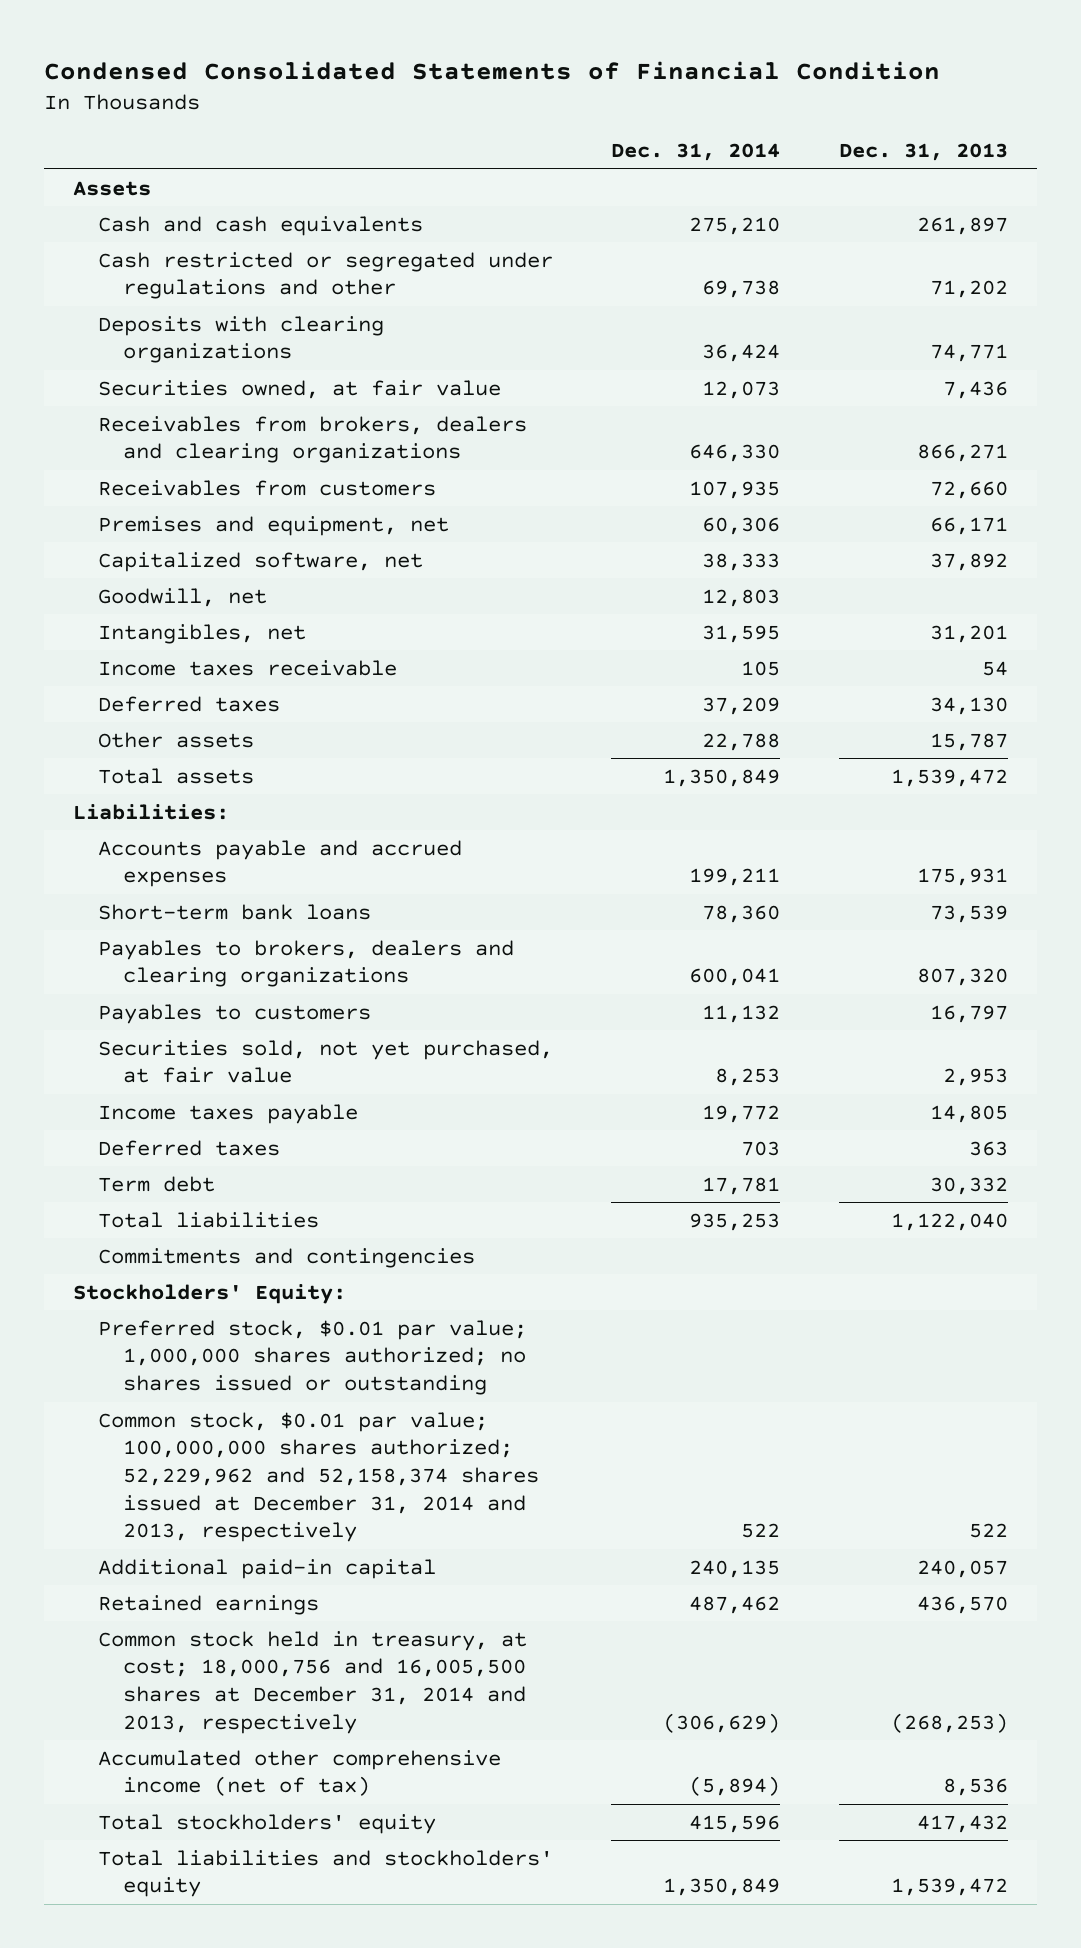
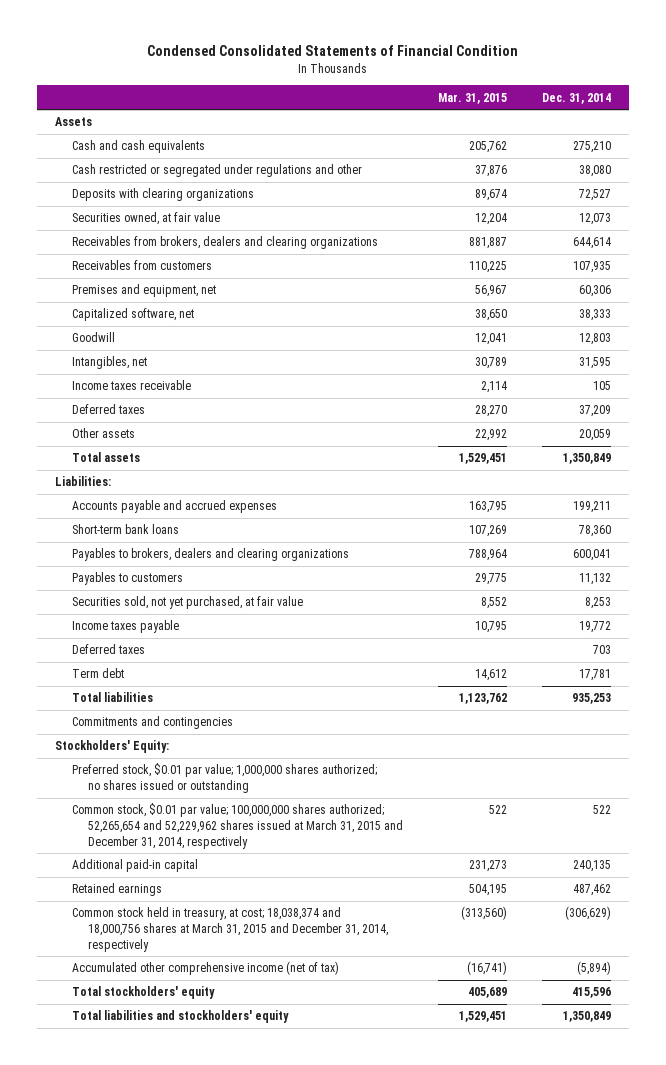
[839,143,1009,162] Dec. 31, 2013 -> none
none -> [438,92,508,104] Mar. 31, 2015
[702,280,781,299] 69,738 -> [579,165,612,178] 38,080
[702,344,781,363] 36,424 -> [579,189,612,202] 72,527
[689,444,781,463] 646,330 -> [573,237,612,250] 644,614
[97,587,267,607] Goodwill, net -> [71,332,115,343] Goodwill
[702,732,781,751] 22,788 -> [579,429,612,442] 20,059
[97,1411,539,1543] Common stock, $0.01 par value; 100,000,000 shares authorized; 52,229,962 and 52,158,374 shares issued at December 31, 2014 and 2013, respectively -> [71,803,403,849] Common stock, $0.01 par value; 100,000,000 shares authorized; 52,265,654 and 52,229,962 shares issued at March 31, 2015 and December 31, 2014, respectively
[97,1630,527,1734] Common stock held in treasury, at cost; 18,000,756 and 16,005,500 shares at December 31, 2014 and 2013, respectively -> [71,907,388,952] Common stock held in treasury, at cost; 18,038,374 and 18,000,756 shares at March 31, 2015 and December 31, 2014, respectively

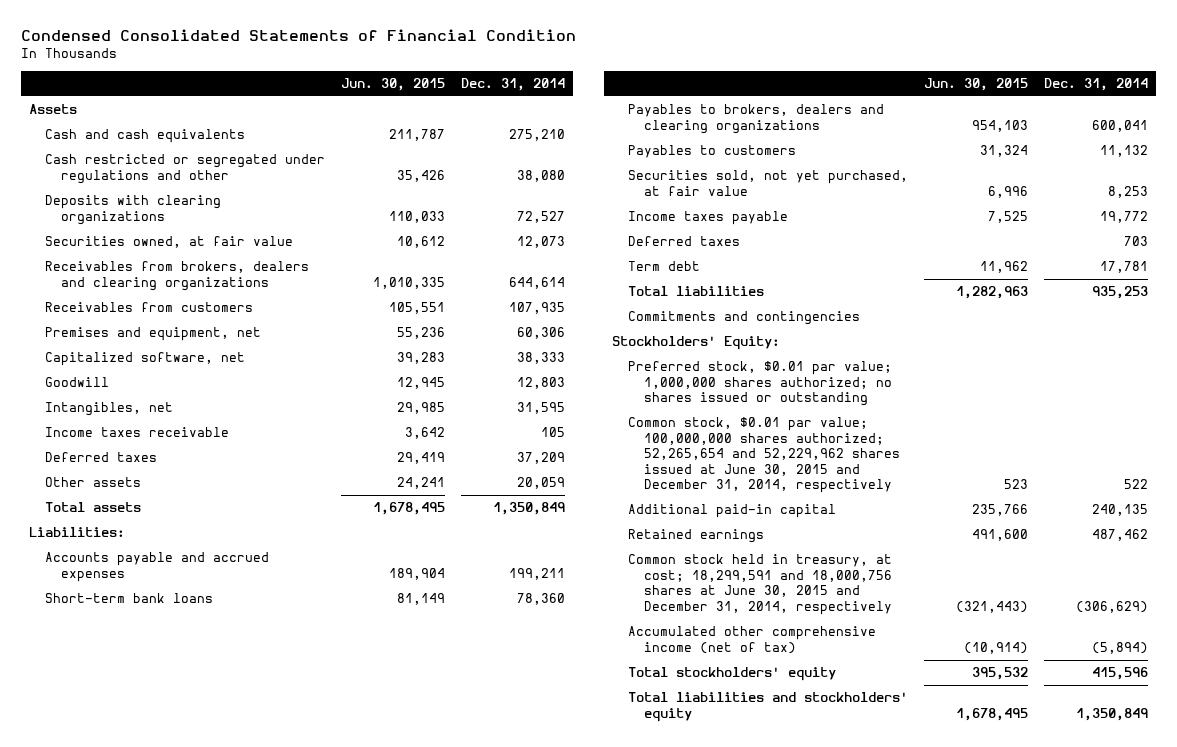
[438,92,508,104] Mar. 31, 2015 -> none
none -> [340,78,445,92] Jun. 30, 2015
[71,803,403,849] Common stock, $0.01 par value; 100,000,000 shares authorized; 52,265,654 and 52,229,962 shares issued at March 31, 2015 and December 31, 2014, respectively -> [628,417,901,494] Common stock, $0.01 par value; 100,000,000 shares authorized; 52,265,654 and 52,229,962 shares issued at June 30, 2015 and December 31, 2014, respectively
[71,907,388,952] Common stock held in treasury, at cost; 18,038,374 and 18,000,756 shares at March 31, 2015 and December 31, 2014, respectively -> [628,554,893,615] Common stock held in treasury, at cost; 18,299,591 and 18,000,756 shares at June 30, 2015 and December 31, 2014, respectively

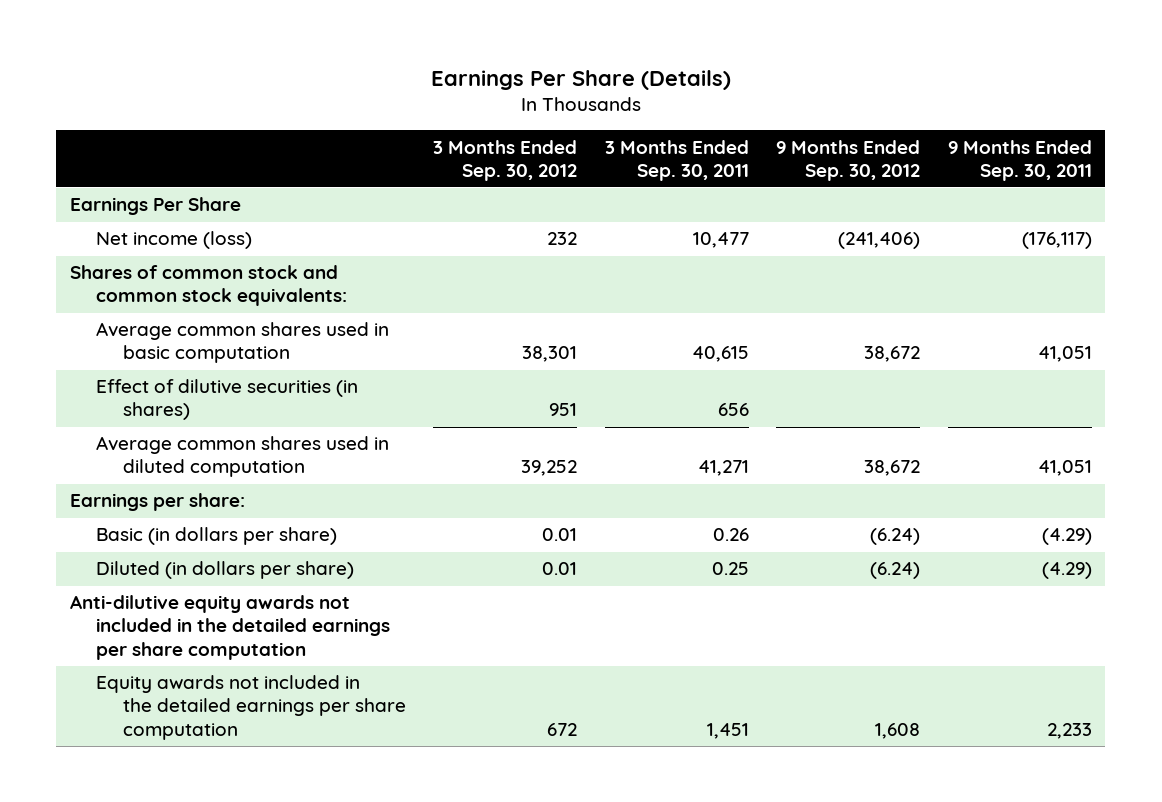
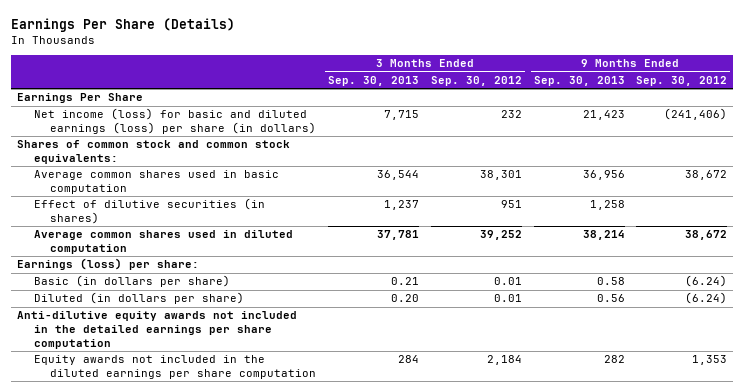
[604,139,749,181] 3 Months Ended Sep. 30, 2011 -> none
[947,139,1092,181] 9 Months Ended Sep. 30, 2011 -> none
none -> [328,75,420,86] Sep. 30, 2013
none -> [533,75,625,86] Sep. 30, 2013
[96,231,253,250] Net income (loss) -> [33,108,317,135] Net income (loss) for basic and diluted earnings (loss) per share (in dollars)
[69,493,245,512] Earnings per share: -> [17,258,200,271] Earnings (loss) per share:
[96,675,406,740] Equity awards not included in the detailed earnings per share computation -> [33,355,317,380] Equity awards not included in the diluted earnings per share computation
[547,722,578,736] 672 -> [486,355,522,366] 2,184
[875,722,921,739] 1,608 -> [692,355,728,366] 1,353

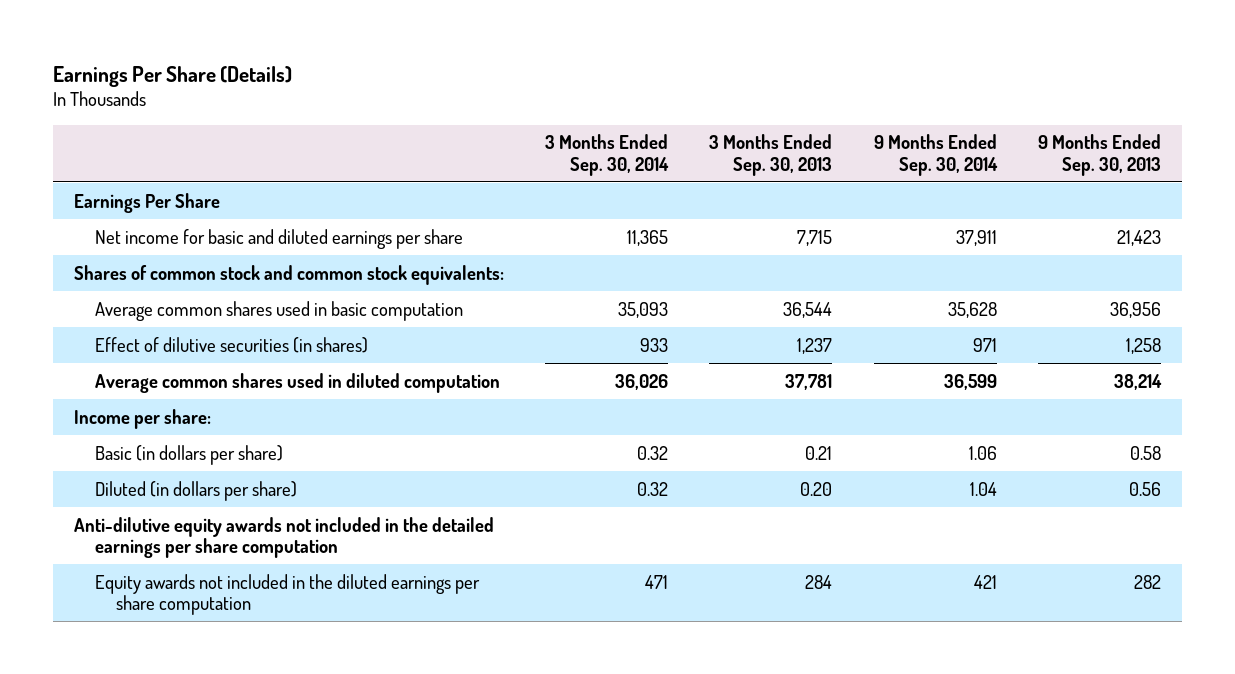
[430,75,522,86] Sep. 30, 2012 -> none
[636,75,728,86] Sep. 30, 2012 -> none
none -> [544,134,669,176] 3 Months Ended Sep. 30, 2014
none -> [873,134,998,176] 9 Months Ended Sep. 30, 2014
[33,108,317,135] Net income (loss) for basic and diluted earnings (loss) per share (in dollars) -> [94,228,463,249] Net income for basic and diluted earnings per share
[17,258,200,271] Earnings (loss) per share: -> [73,408,211,429] Income per share:

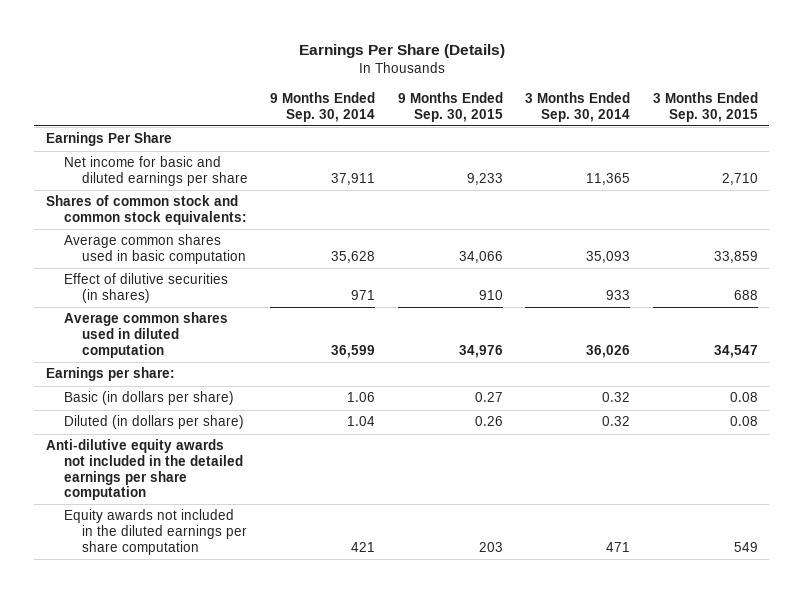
[709,134,833,176] 3 Months Ended Sep. 30, 2013 -> none
[1038,134,1162,176] 9 Months Ended Sep. 30, 2013 -> none
none -> [397,92,503,122] 9 Months Ended Sep. 30, 2015
none -> [652,92,758,122] 3 Months Ended Sep. 30, 2015
[73,408,211,429] Income per share: -> [45,367,175,382] Earnings per share:

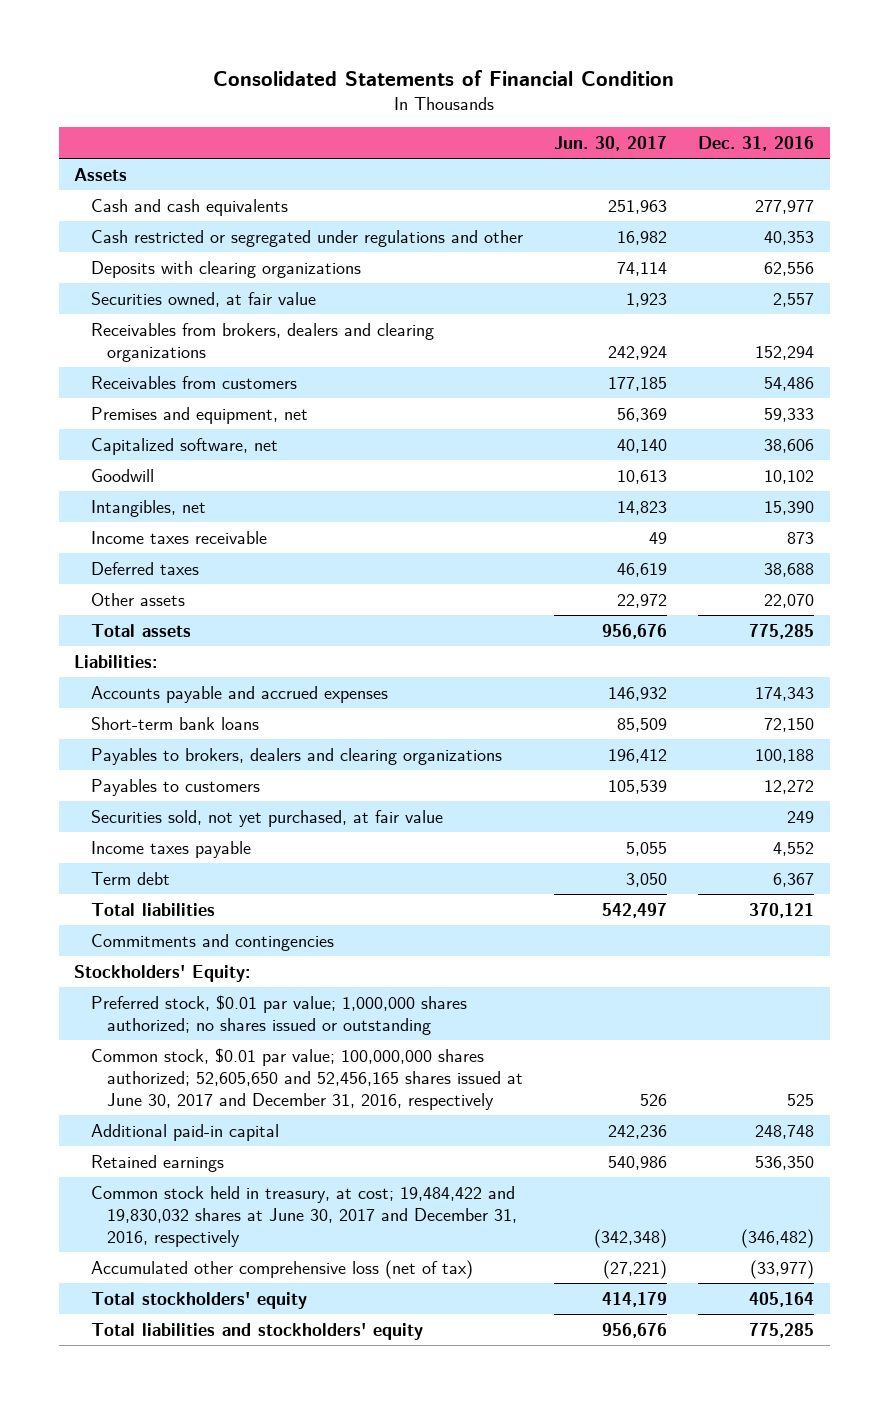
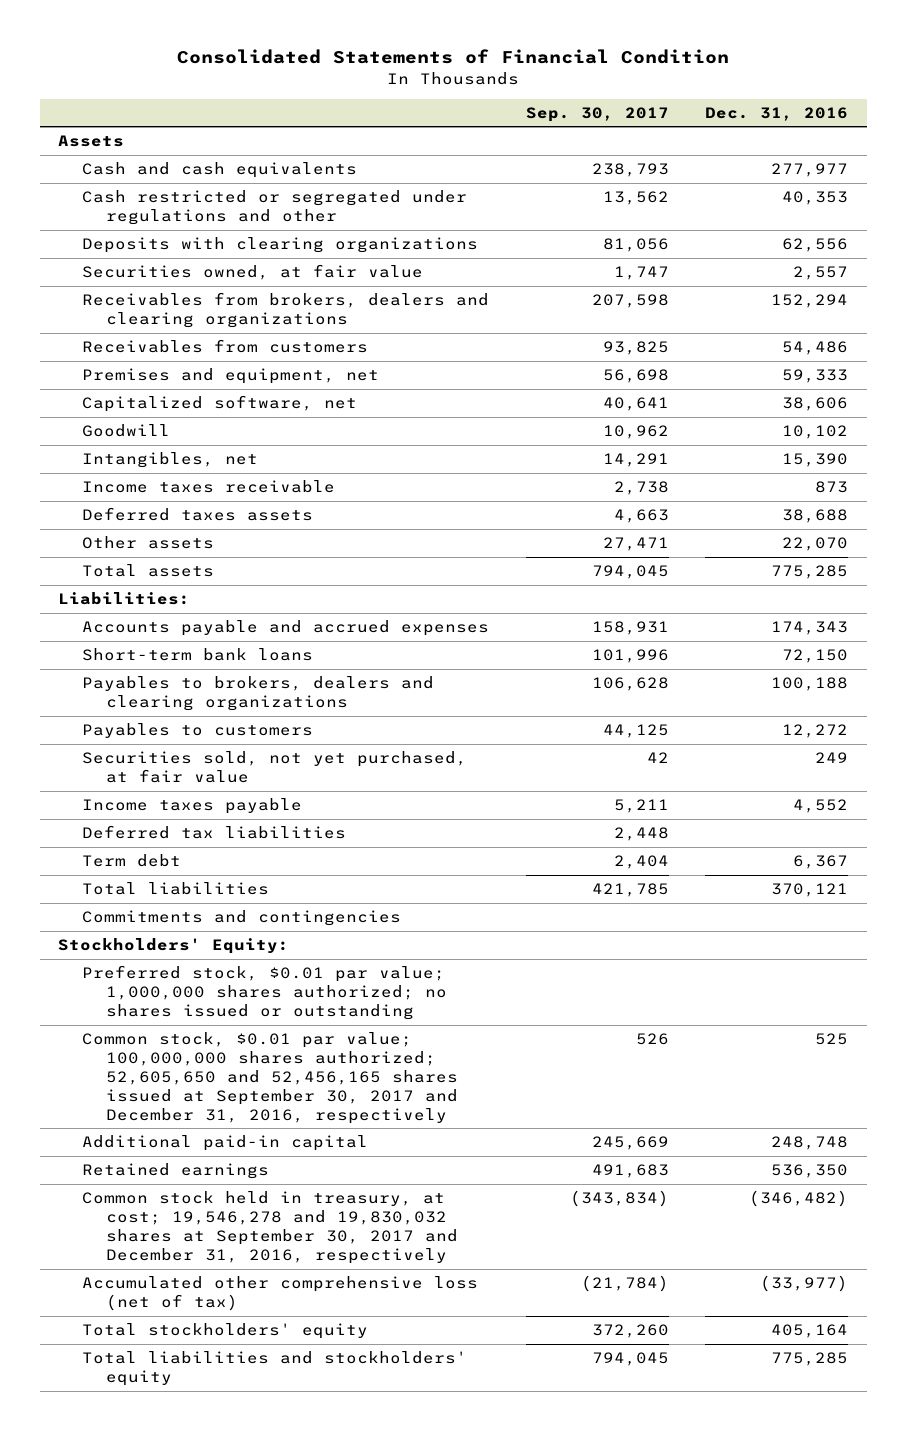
[554,135,668,151] Jun. 30, 2017 -> none
none -> [525,106,669,122] Sep. 30, 2017
[90,561,199,575] Deferred taxes -> [82,507,314,522] Deferred taxes assets
none -> [82,825,347,840] Deferred tax liabilities
[90,1047,523,1111] Common stock, $0.01 par value; 100,000,000 shares authorized; 52,605,650 and 52,456,165 shares issued at June 30, 2017 and December 31, 2016, respectively -> [82,1032,459,1124] Common stock, $0.01 par value; 100,000,000 shares authorized; 52,605,650 and 52,456,165 shares issued at September 30, 2017 and December 31, 2016, respectively
[90,1185,517,1248] Common stock held in treasury, at cost; 19,484,422 and 19,830,032 shares at June 30, 2017 and December 31, 2016, respectively -> [82,1191,459,1264] Common stock held in treasury, at cost; 19,546,278 and 19,830,032 shares at September 30, 2017 and December 31, 2016, respectively

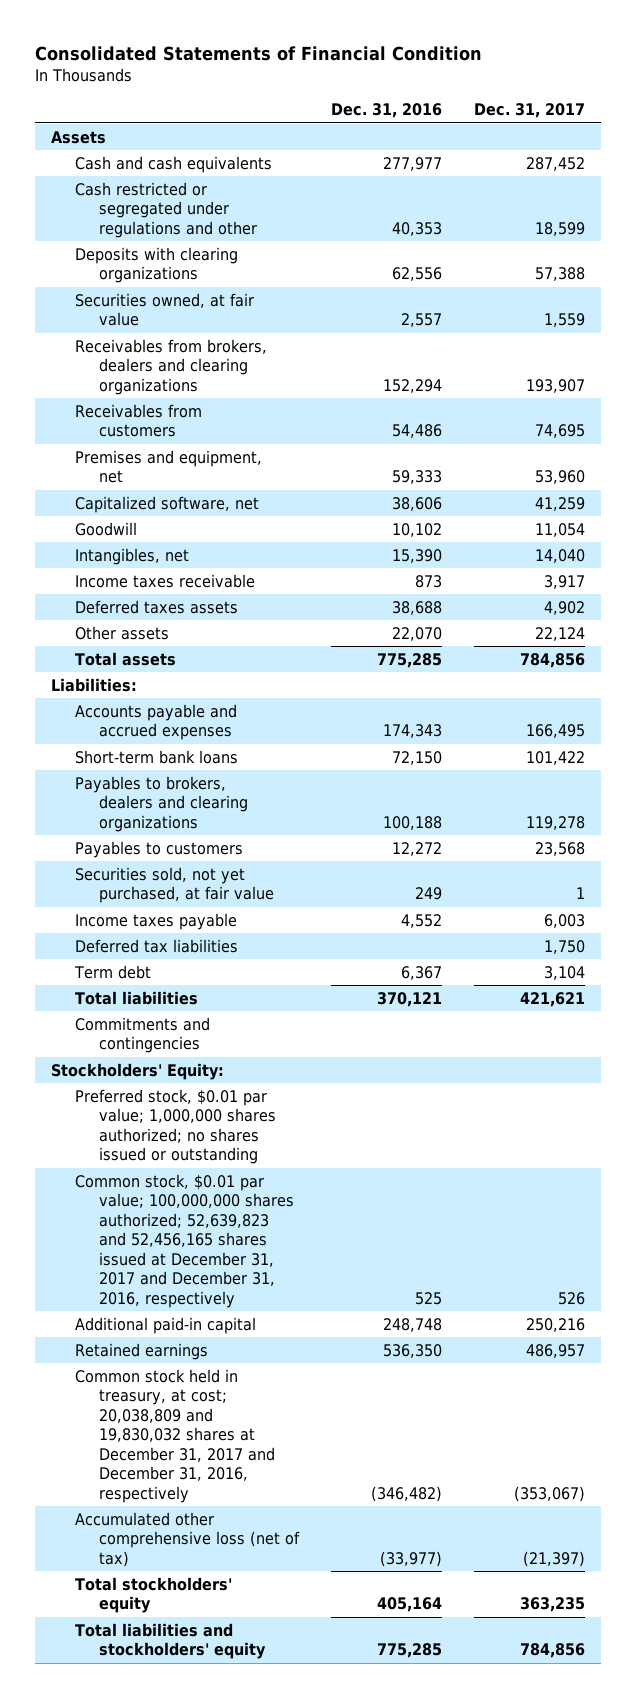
[525,106,669,122] Sep. 30, 2017 -> none
none -> [473,103,585,119] Dec. 31, 2017
[82,1032,459,1124] Common stock, $0.01 par value; 100,000,000 shares authorized; 52,605,650 and 52,456,165 shares issued at September 30, 2017 and December 31, 2016, respectively -> [75,1173,295,1309] Common stock, $0.01 par value; 100,000,000 shares authorized; 52,639,823 and 52,456,165 shares issued at December 31, 2017 and December 31, 2016, respectively
[82,1191,459,1264] Common stock held in treasury, at cost; 19,546,278 and 19,830,032 shares at September 30, 2017 and December 31, 2016, respectively -> [75,1368,276,1504] Common stock held in treasury, at cost; 20,038,809 and 19,830,032 shares at December 31, 2017 and December 31, 2016, respectively

